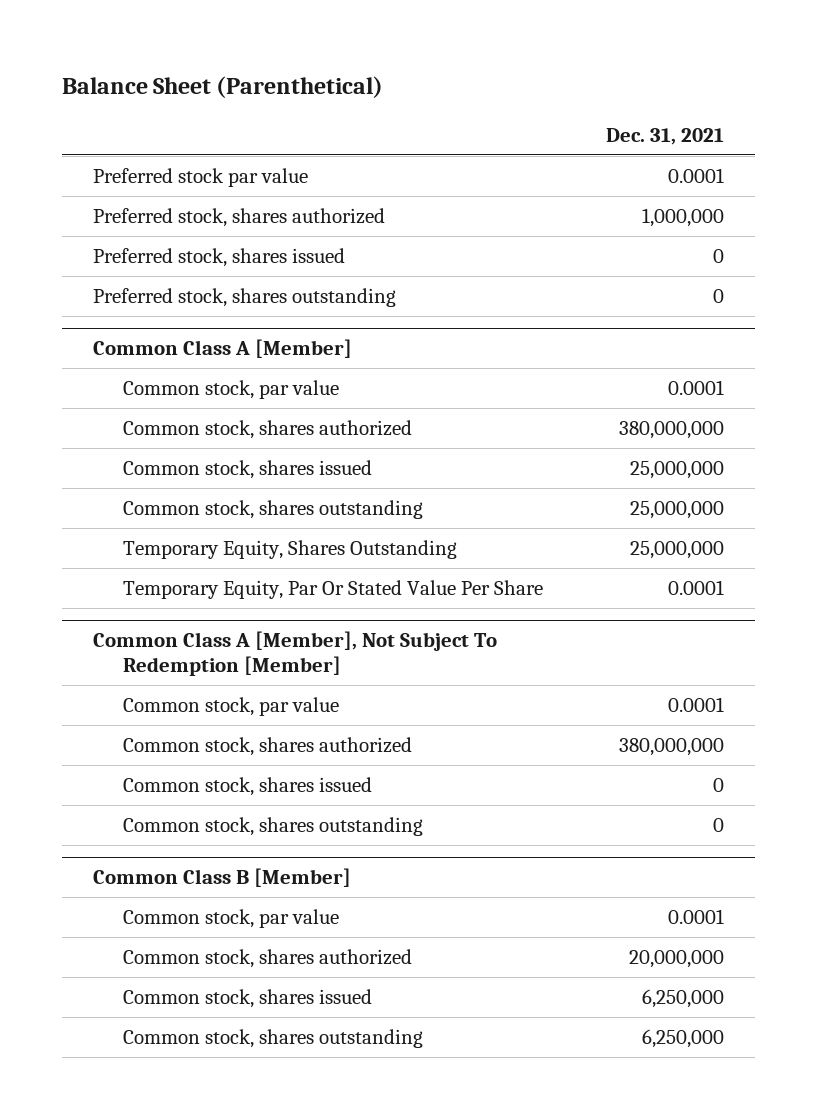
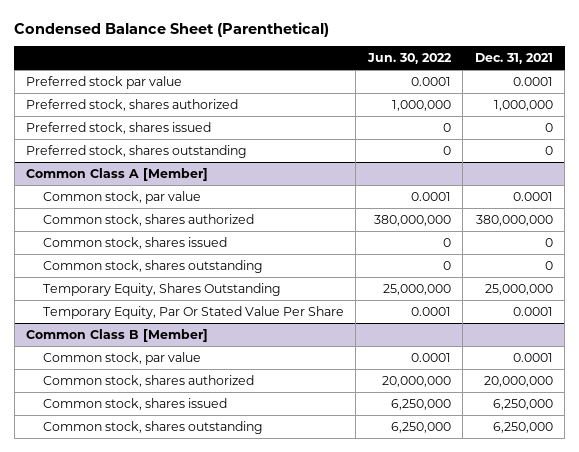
[61,76,383,99] Balance Sheet (Parenthetical) -> [14,21,330,37] Condensed Balance Sheet (Parenthetical)
none -> [366,53,452,65] Jun. 30, 2022
[122,459,372,479] Common stock, shares issued -> none
[122,499,423,519] Common stock, shares outstanding -> none
[92,631,497,676] Common Class A [Member], Not Subject To Redemption [Member] -> none
[122,696,339,716] Common stock, par value -> none
[122,736,412,756] Common stock, shares authorized -> none
[122,539,457,559] Temporary Equity, Shares Outstanding -> [42,282,281,296] Temporary Equity, Shares Outstanding
[122,579,543,599] Temporary Equity, Par Or Stated Value Per Share -> [42,305,344,319] Temporary Equity, Par Or Stated Value Per Share

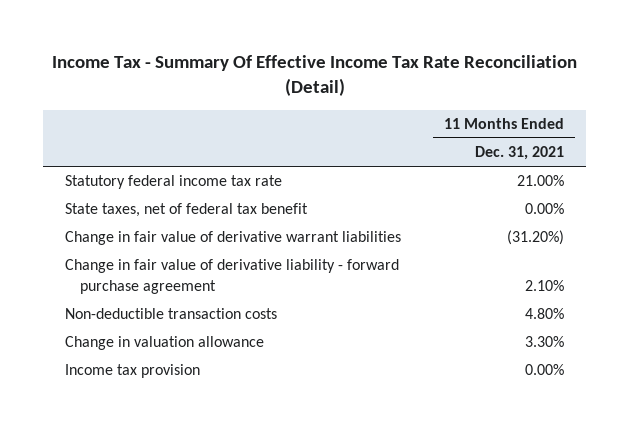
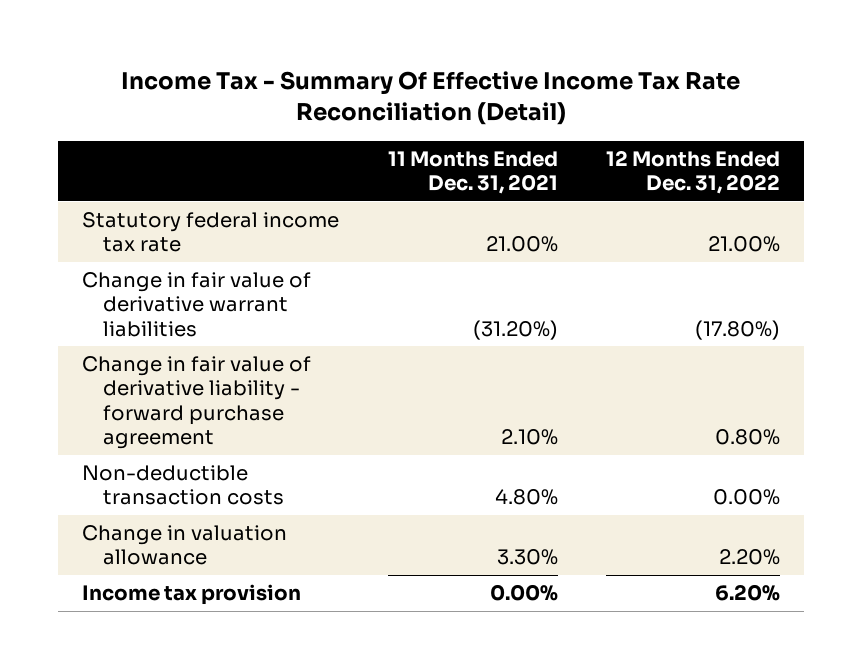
none -> [605,149,780,195] 12 Months Ended Dec. 31, 2022
[64,203,308,218] State taxes, net of federal tax benefit -> none

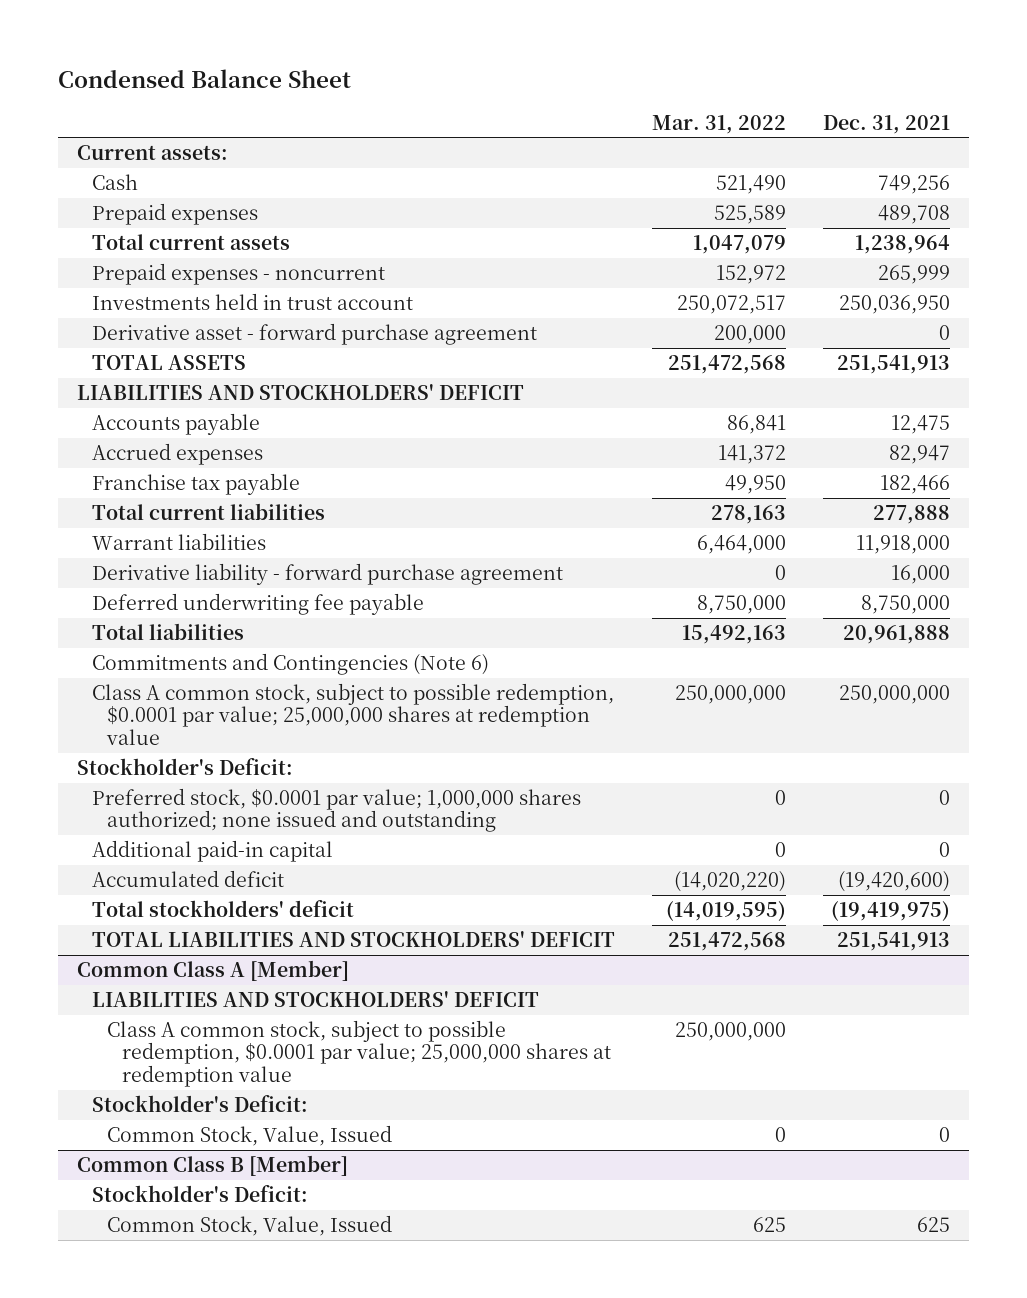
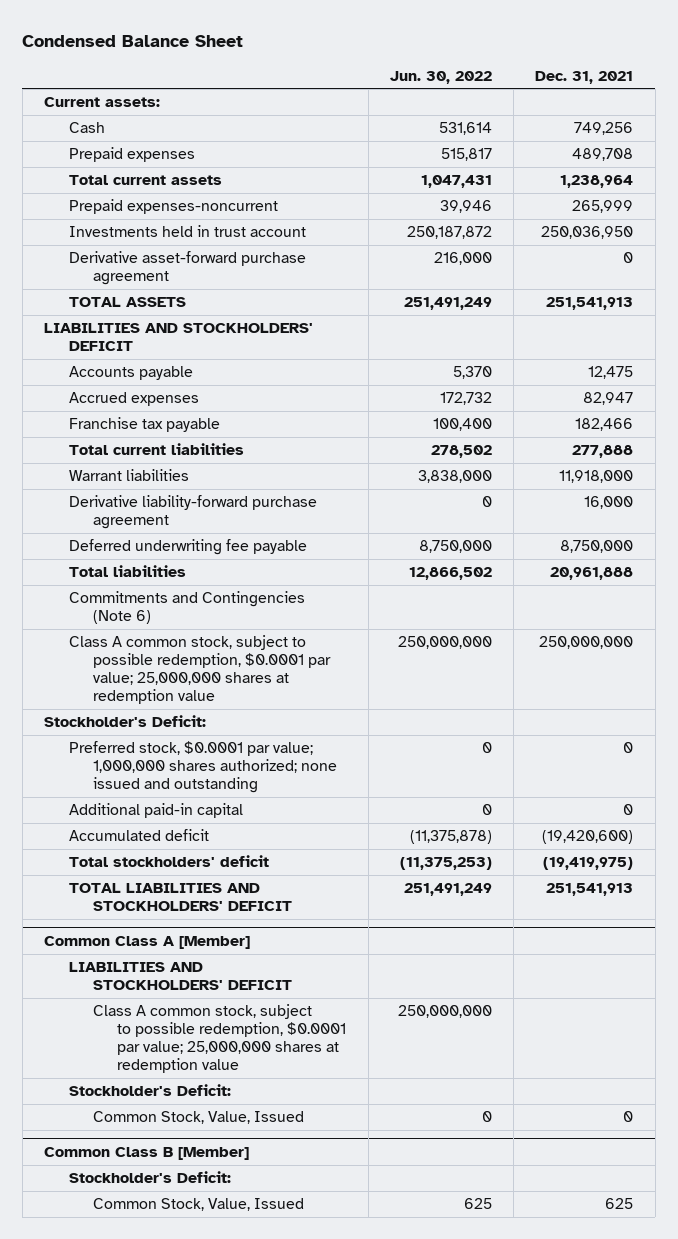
[651,114,786,134] Mar. 31, 2022 -> none
none -> [389,70,492,84] Jun. 30, 2022
[91,262,385,285] Prepaid expenses - noncurrent -> [68,199,278,215] Prepaid expenses-noncurrent
[91,322,537,345] Derivative asset - forward purchase agreement -> [68,251,306,286] Derivative asset-forward purchase agreement
[91,562,563,585] Derivative liability - forward purchase agreement -> [68,495,317,530] Derivative liability-forward purchase agreement

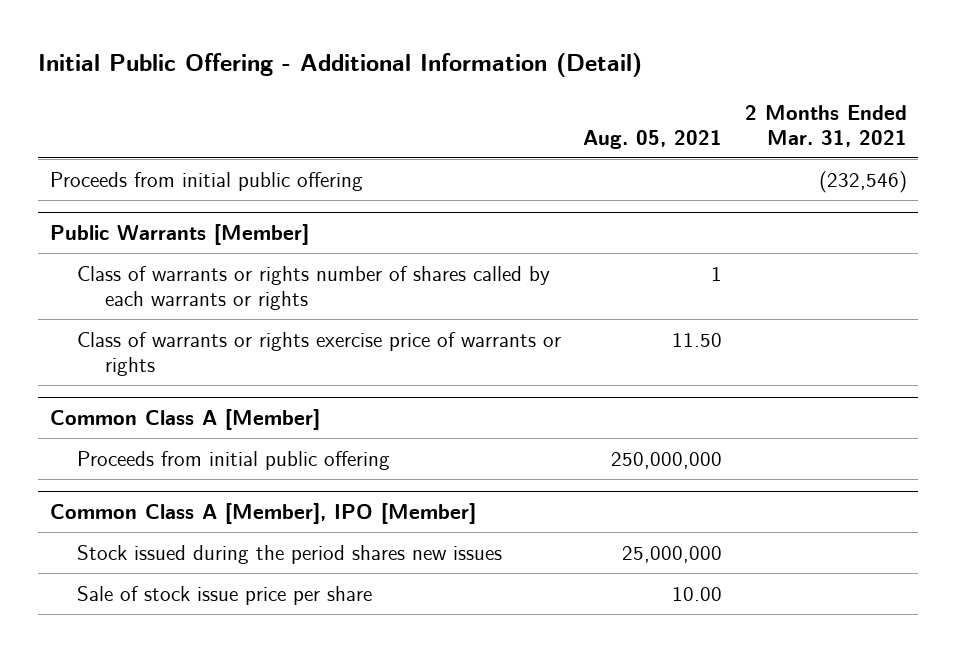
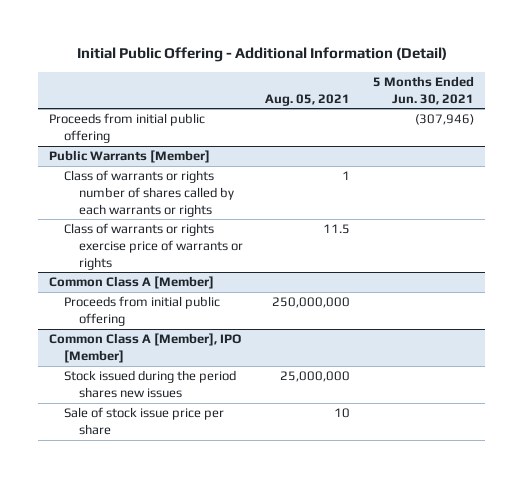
[744,104,907,147] 2 Months Ended Mar. 31, 2021 -> none
none -> [372,75,474,105] 5 Months Ended Jun. 30, 2021
[672,332,723,347] 11.50 -> [323,224,351,235] 11.5
[672,586,723,601] 10.00 -> [334,408,351,419] 10

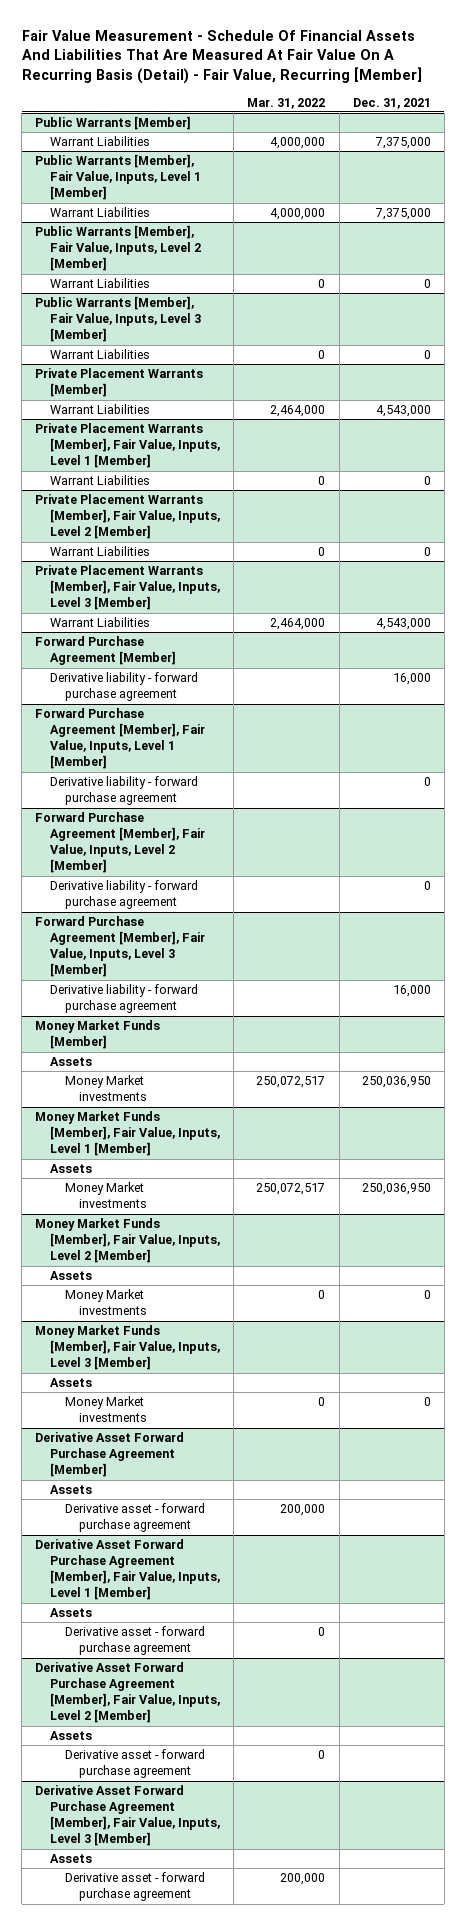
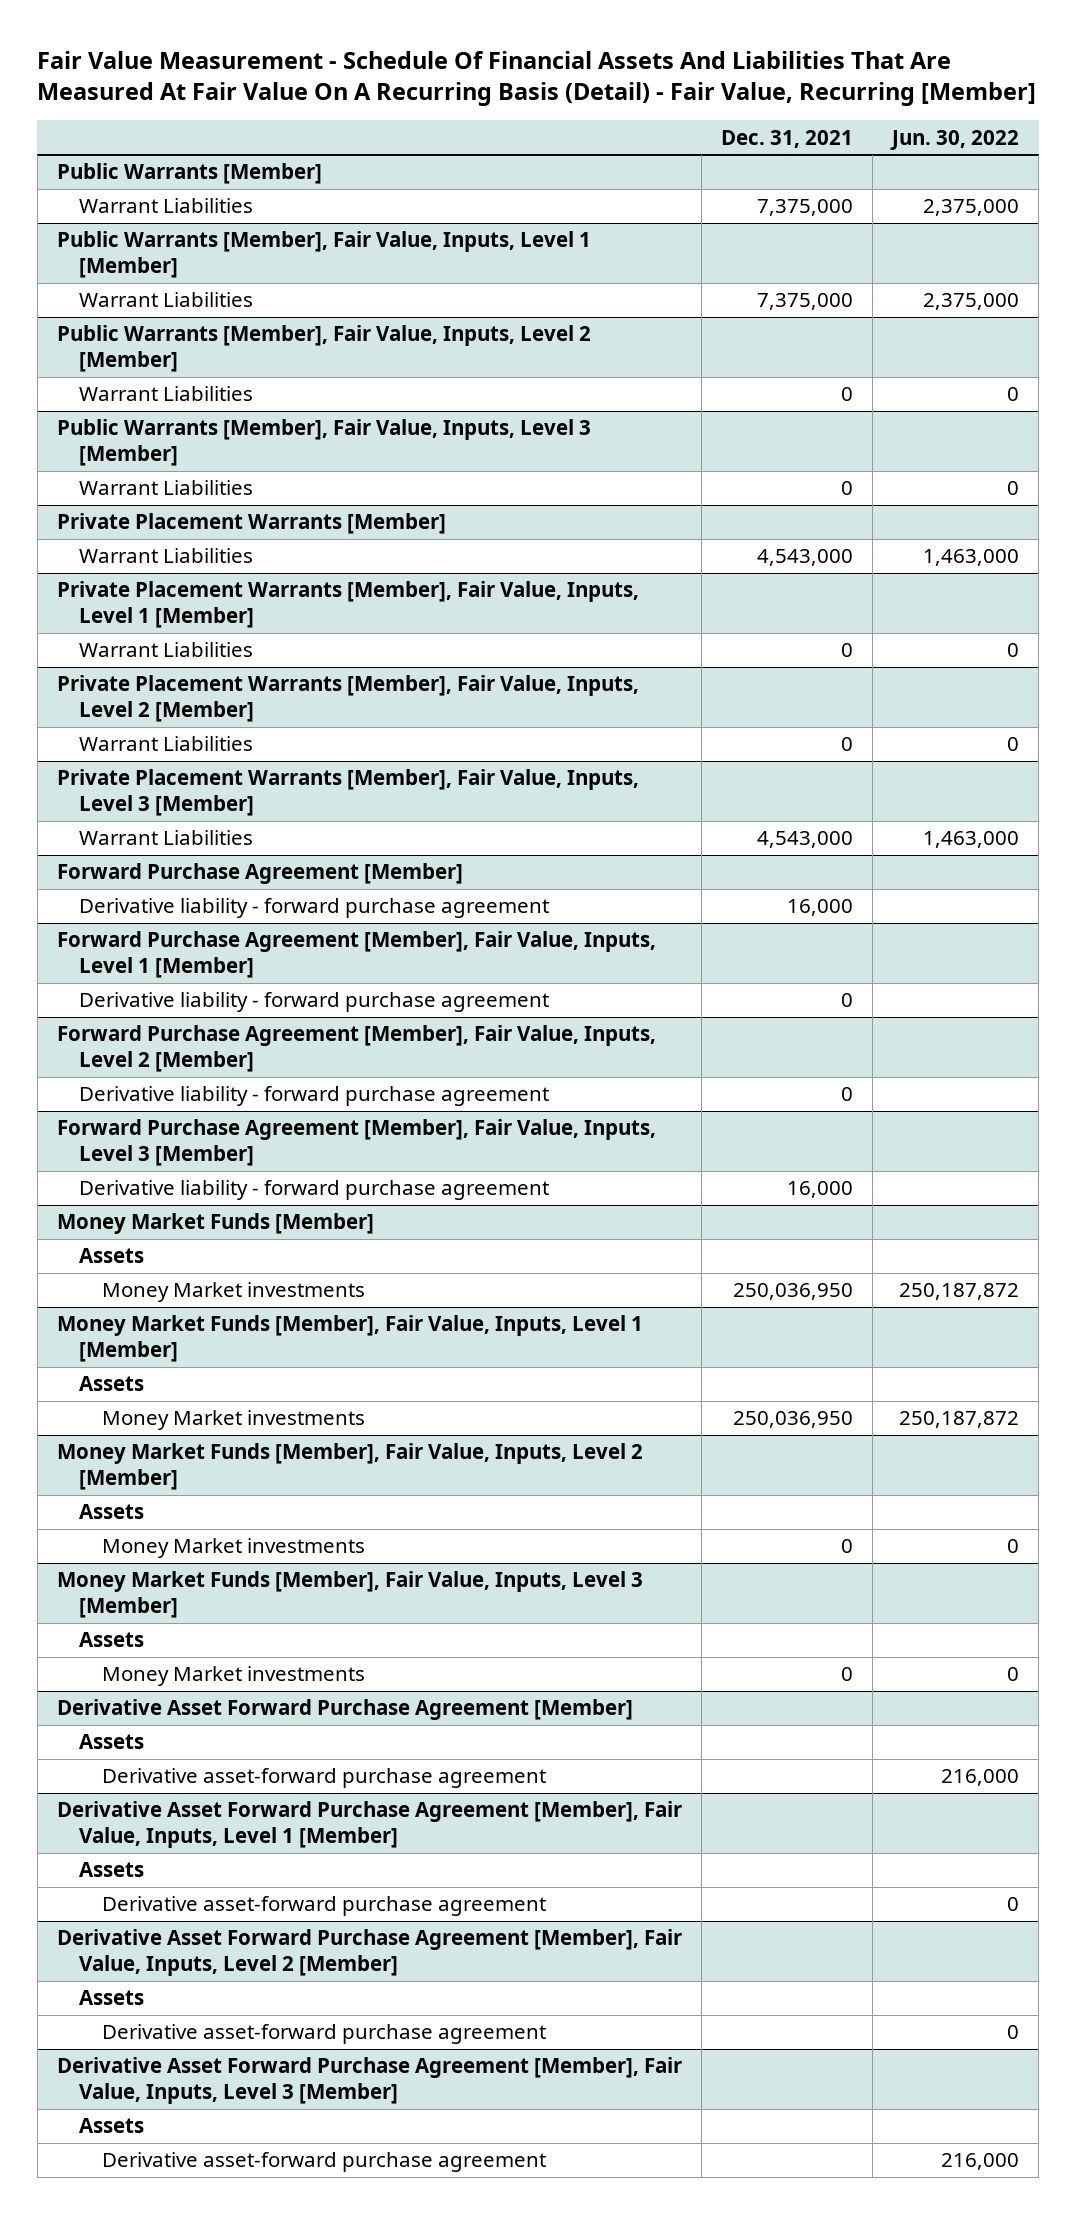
[247,97,326,109] Mar. 31, 2022 -> none
none -> [890,129,1020,150] Jun. 30, 2022
[64,1503,205,1533] Derivative asset - forward purchase agreement -> [102,1768,547,1789] Derivative asset-forward purchase agreement
[64,1626,205,1656] Derivative asset - forward purchase agreement -> [102,1896,547,1917] Derivative asset-forward purchase agreement
[64,1749,205,1779] Derivative asset - forward purchase agreement -> [102,2024,547,2045] Derivative asset-forward purchase agreement
[64,1872,205,1902] Derivative asset - forward purchase agreement -> [102,2152,547,2173] Derivative asset-forward purchase agreement

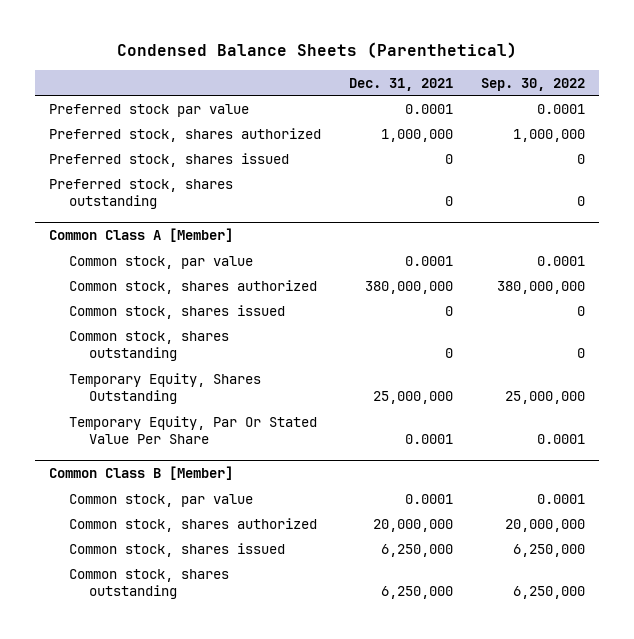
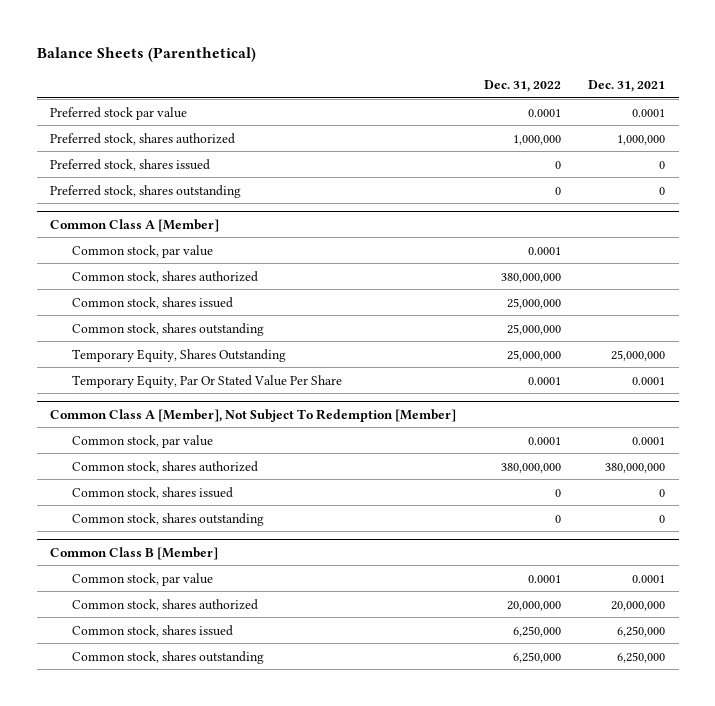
[117,42,518,59] Condensed Balance Sheets (Parenthetical) -> [36,46,256,62] Balance Sheets (Parenthetical)
[481,77,586,91] Sep. 30, 2022 -> none
none -> [483,79,561,92] Dec. 31, 2022
none -> [71,244,213,258] Common stock, par value
none -> [71,270,258,283] Common stock, shares authorized
none -> [71,296,233,309] Common stock, shares issued
none -> [71,322,264,336] Common stock, shares outstanding
[68,372,261,405] Temporary Equity, Shares Outstanding -> [71,348,286,362] Temporary Equity, Shares Outstanding
[68,415,317,445] Temporary Equity, Par Or Stated Value Per Share -> [71,374,342,388] Temporary Equity, Par Or Stated Value Per Share
none -> [50,408,457,422] Common Class A [Member], Not Subject To Redemption [Member]

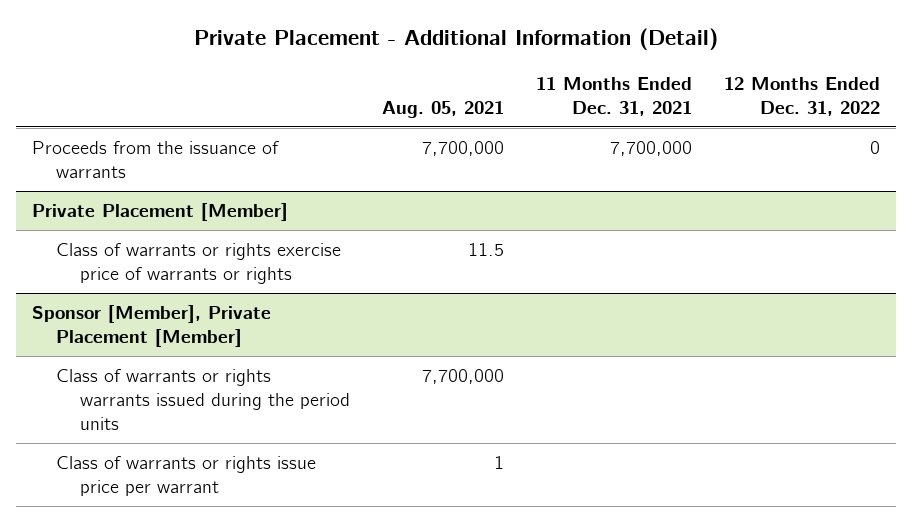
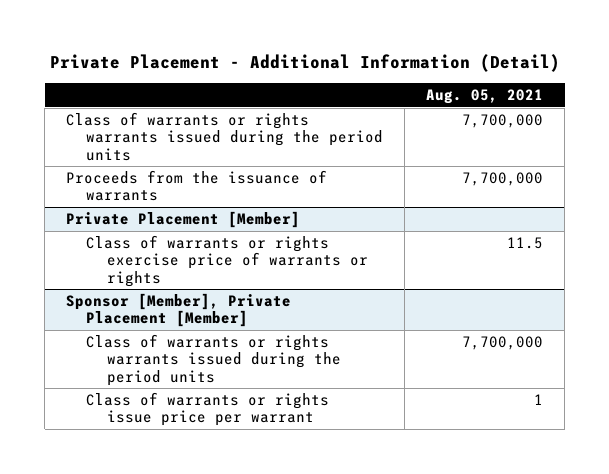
[536,76,693,116] 11 Months Ended Dec. 31, 2021 -> none
[724,76,881,116] 12 Months Ended Dec. 31, 2022 -> none
none -> [66,112,384,161] Class of warrants or rights warrants issued during the period units

